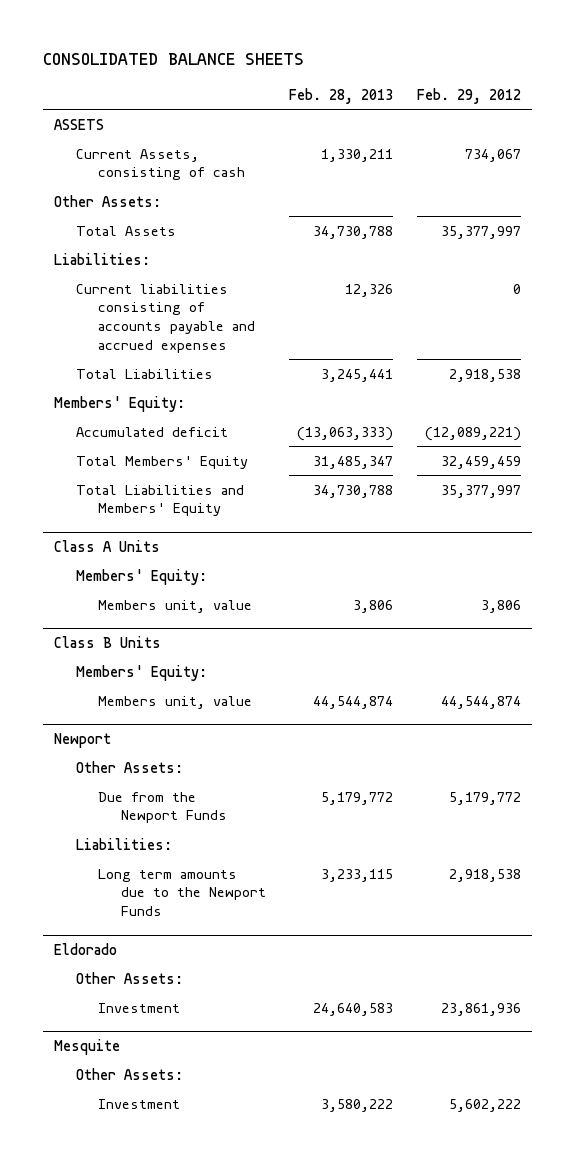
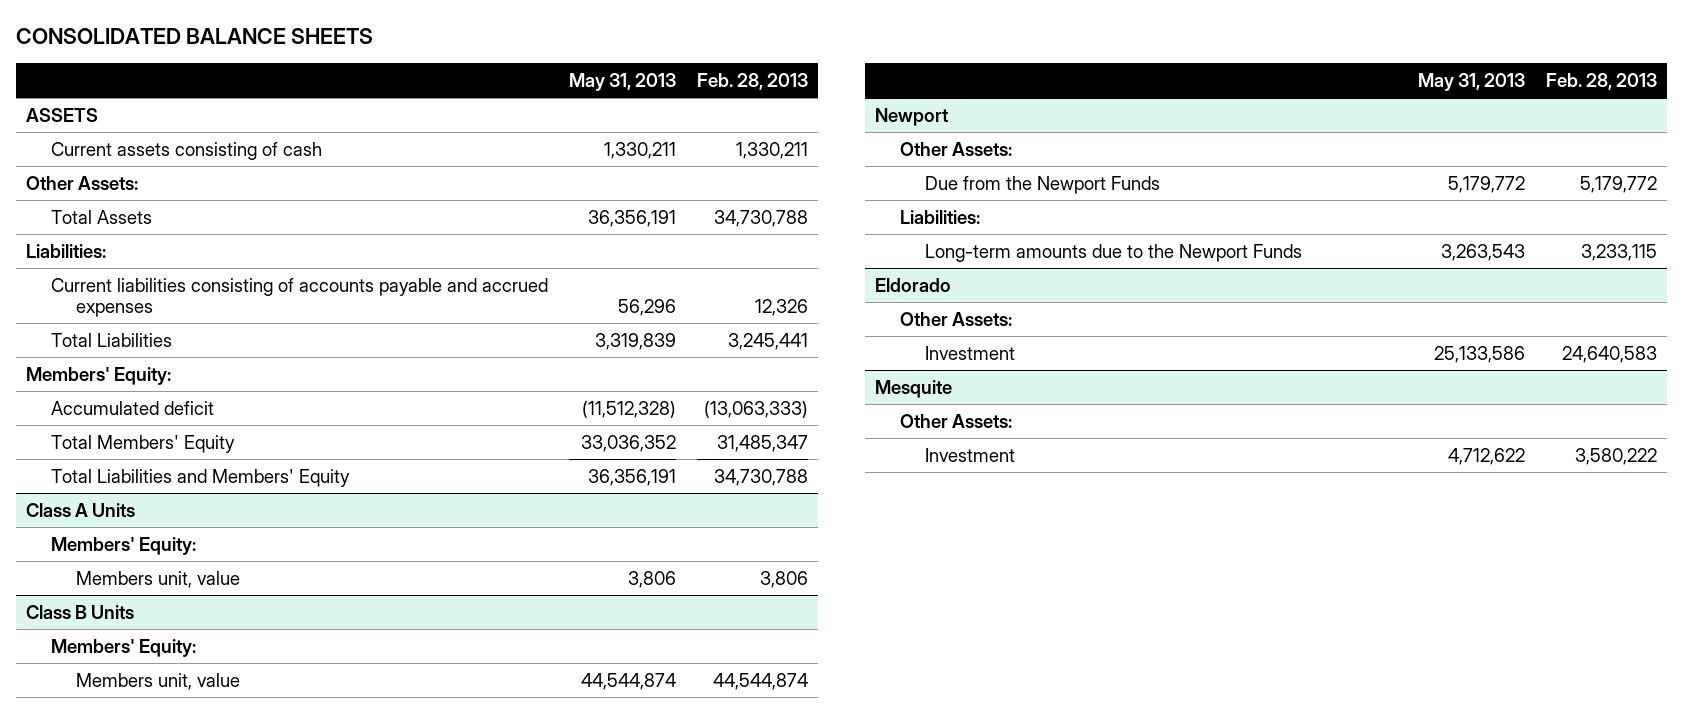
[416,87,521,104] Feb. 29, 2012 -> none
none -> [568,72,676,91] May 31, 2013
[76,148,246,181] Current Assets, consisting of cash -> [51,141,323,160] Current assets consisting of cash
[98,868,266,917] Long term amounts due to the Newport Funds -> [925,243,1303,262] Long-term amounts due to the Newport Funds

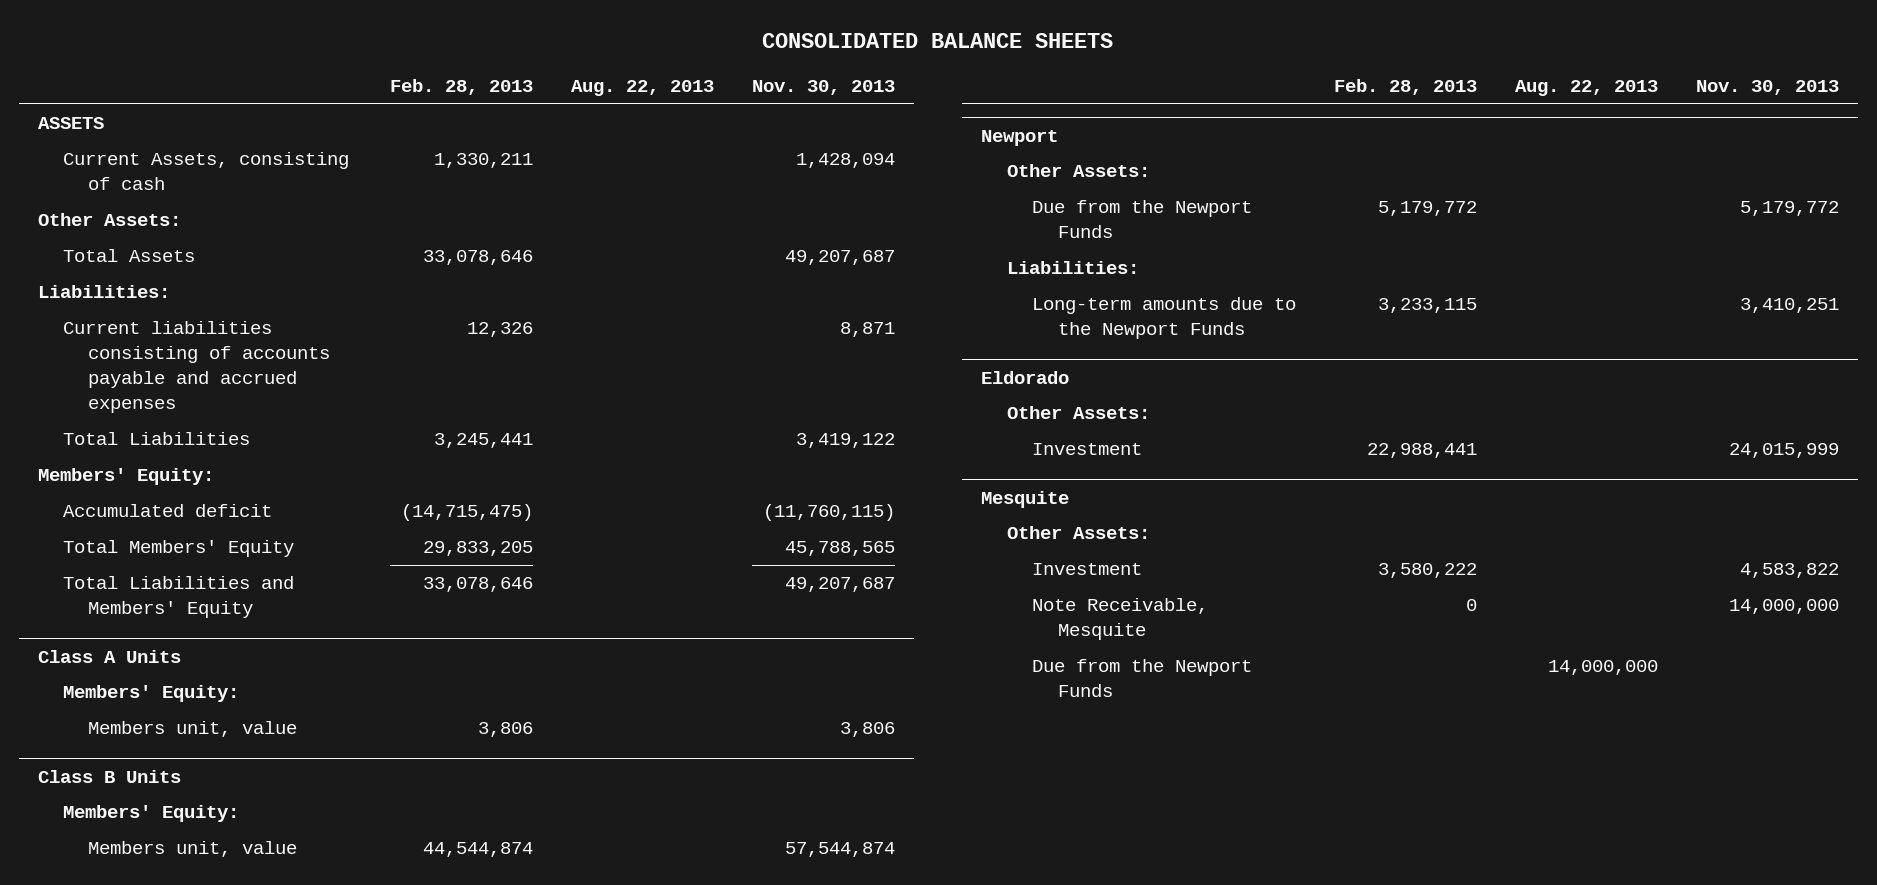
[568,72,676,91] May 31, 2013 -> none
none -> [571,79,715,96] Aug. 22, 2013
none -> [752,79,896,95] Nov. 30, 2013
[51,141,323,160] Current assets consisting of cash -> [62,152,349,191] Current Assets, consisting of cash
[713,209,808,227] 34,730,788 -> [423,250,534,266] 33,078,646
[703,400,808,418] (13,063,333) -> [401,504,534,522] (14,715,475)
[716,434,808,452] 31,485,347 -> [423,541,534,557] 29,833,205
[713,468,808,486] 34,730,788 -> [423,577,534,593] 33,078,646
[1561,345,1657,363] 24,640,583 -> [1367,443,1478,459] 22,988,441
none -> [1032,598,1209,641] Note Receivable, Mesquite
none -> [1032,659,1253,698] Due from the Newport Funds

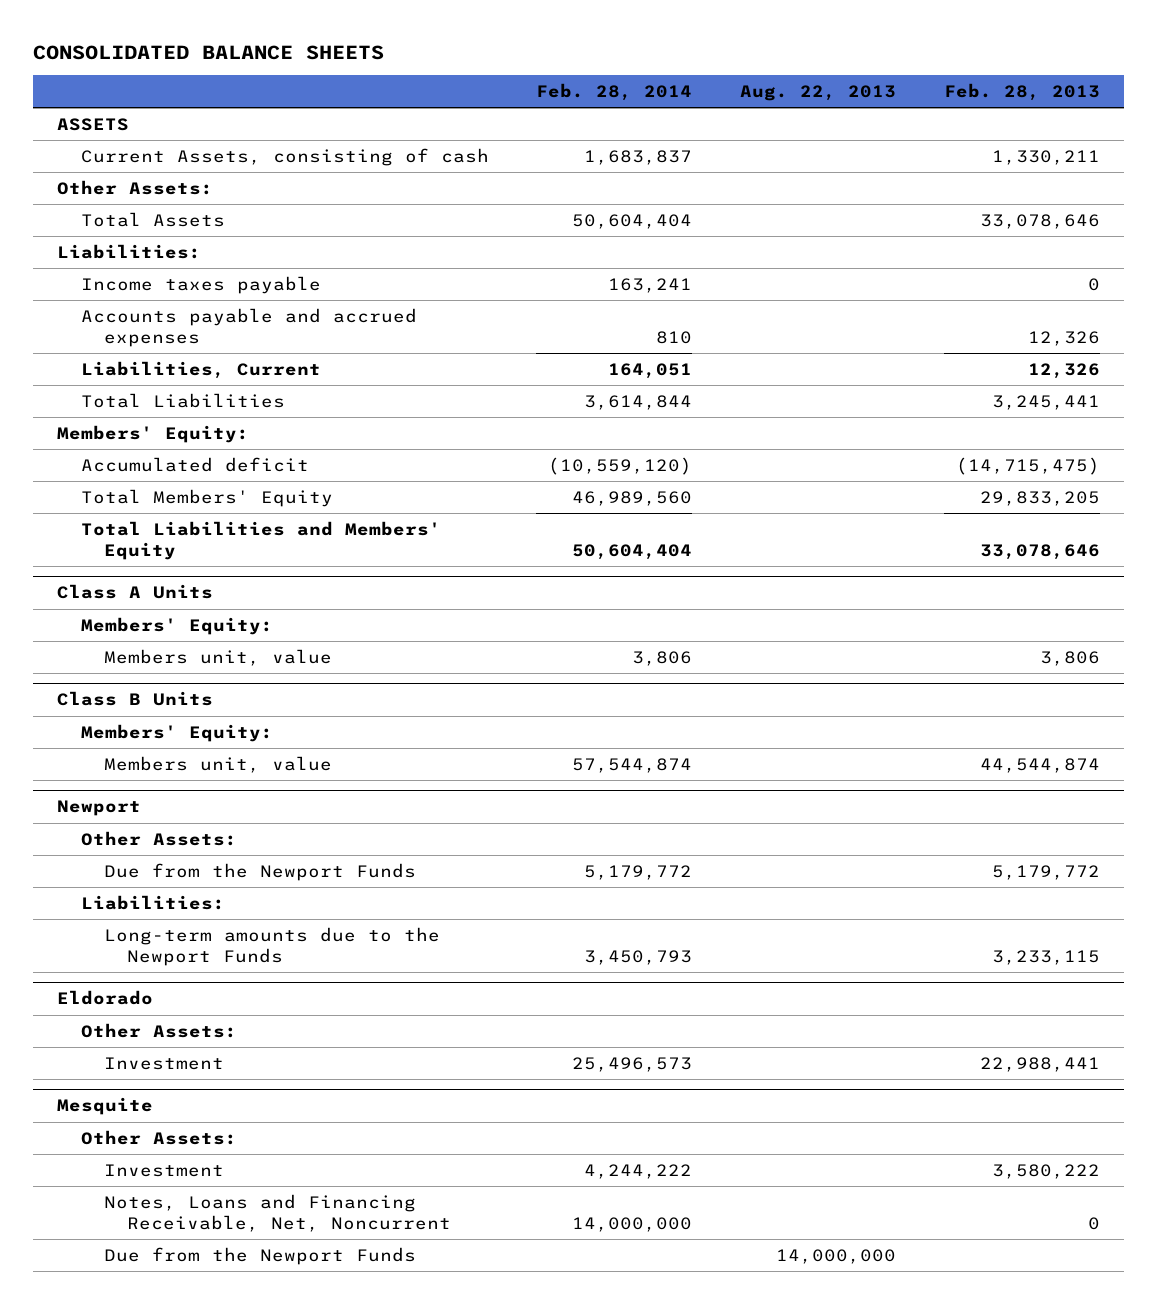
[752,79,896,95] Nov. 30, 2013 -> none
none -> [536,83,693,102] Feb. 28, 2014
none -> [80,275,321,294] Income taxes payable
[62,321,331,413] Current liabilities consisting of accounts payable and accrued expenses -> [80,307,417,347] Accounts payable and accrued expenses
none -> [80,360,321,379] Liabilities, Current
[1032,598,1209,641] Note Receivable, Mesquite -> [103,1193,452,1232] Notes, Loans and Financing Receivable, Net, Noncurrent

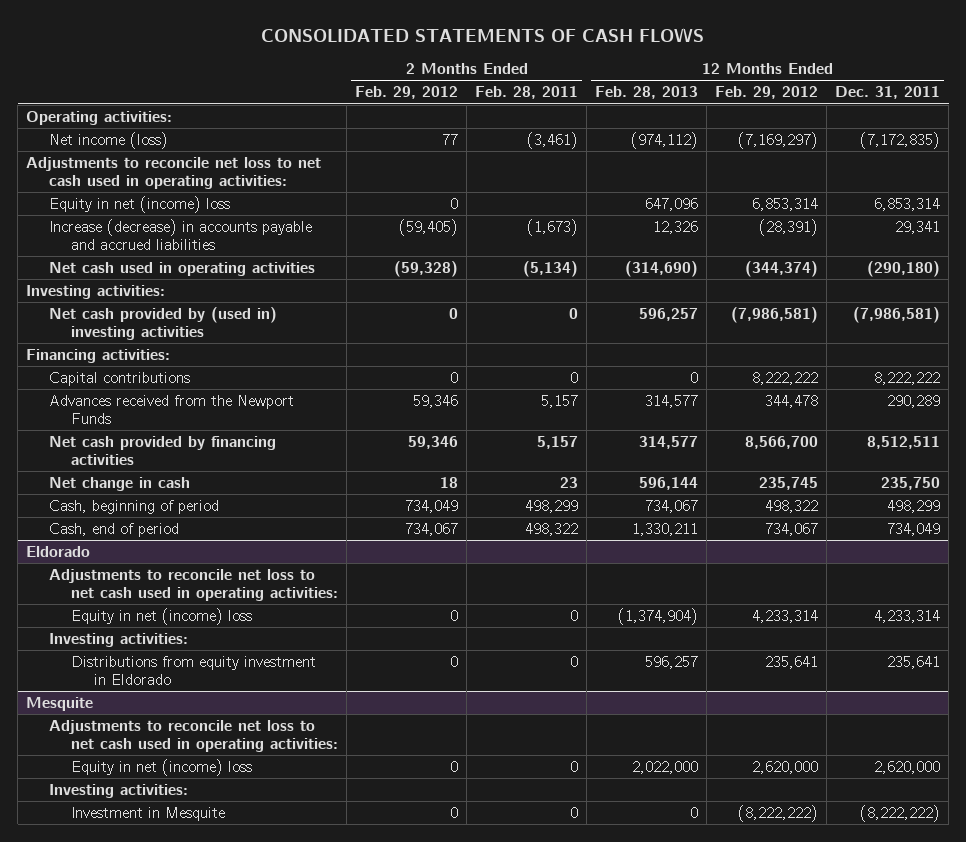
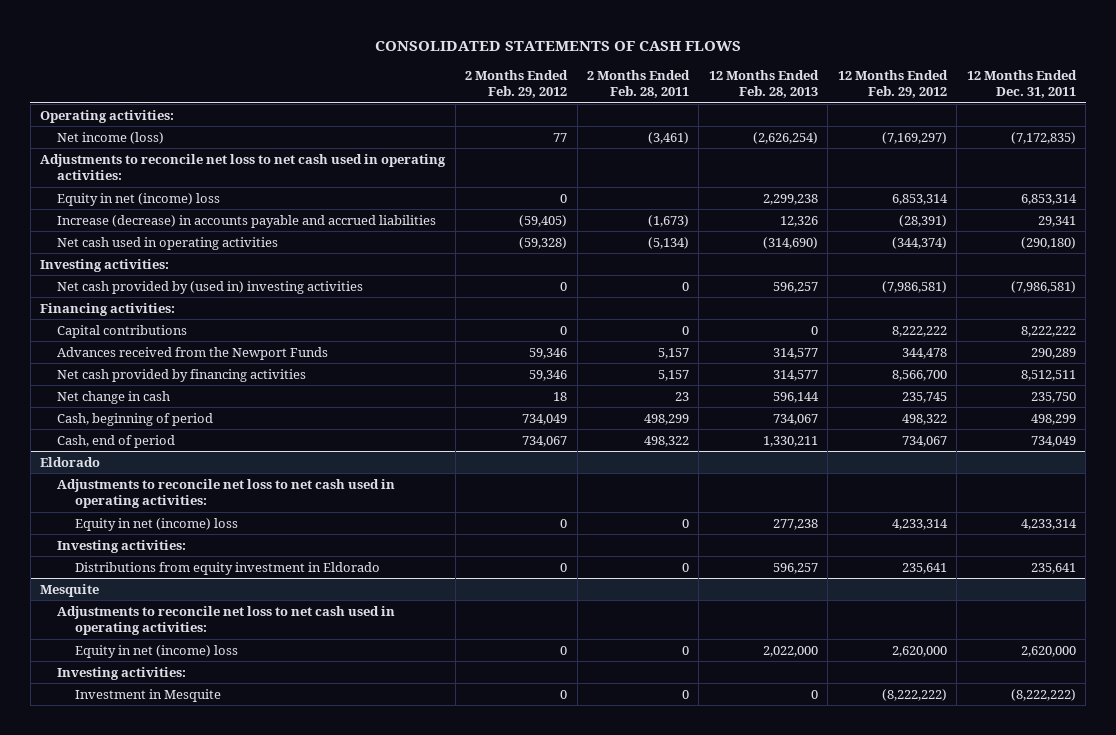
[631,131,699,149] (974,112) -> [752,131,818,144] (2,626,254)
[645,197,699,211] 647,096 -> [762,193,818,205] 2,299,238
[618,607,699,625] (1,374,904) -> [772,518,818,530] 277,238

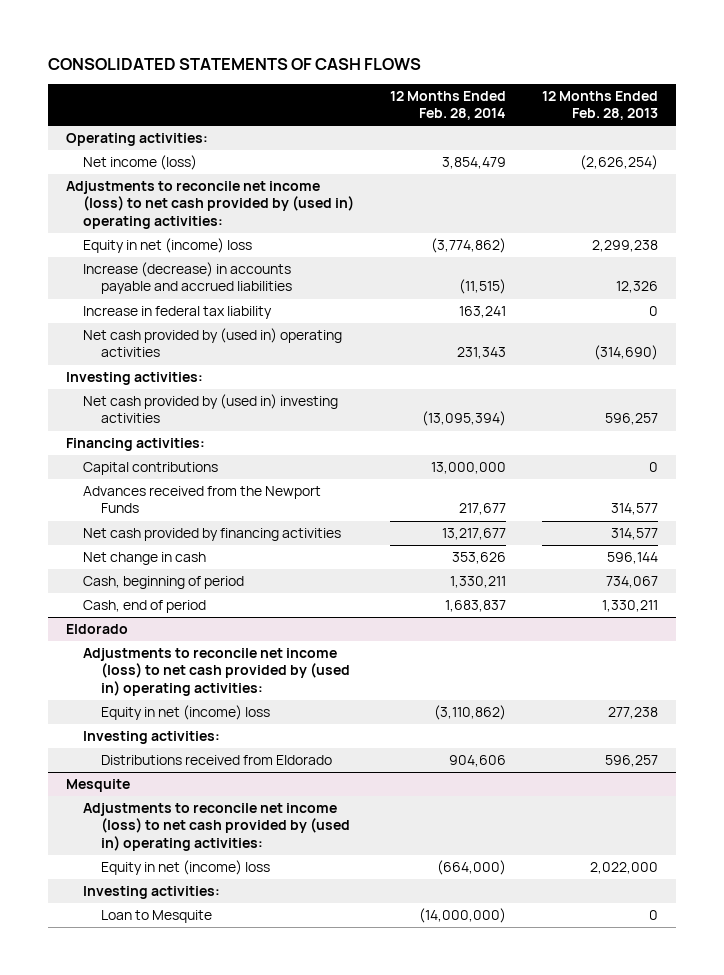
[465,69,569,99] 2 Months Ended Feb. 29, 2012 -> none
[586,69,690,99] 2 Months Ended Feb. 28, 2011 -> none
[837,69,948,99] 12 Months Ended Feb. 29, 2012 -> none
[966,69,1077,99] 12 Months Ended Dec. 31, 2011 -> none
none -> [390,91,507,121] 12 Months Ended Feb. 28, 2014
[40,153,447,181] Adjustments to reconcile net loss to net cash used in operating activities: -> [65,181,355,229] Adjustments to reconcile net income (loss) to net cash provided by (used in) operating activities:
none -> [83,306,273,320] Increase in federal tax liability
[57,236,279,250] Net cash used in operating activities -> [83,328,343,358] Net cash provided by (used in) operating activities
[57,478,396,509] Adjustments to reconcile net loss to net cash used in operating activities: -> [83,648,351,696] Adjustments to reconcile net income (loss) to net cash provided by (used in) operating activities:
[74,561,380,575] Distributions from equity investment in Eldorado -> [101,755,333,766] Distributions received from Eldorado
[57,605,396,636] Adjustments to reconcile net loss to net cash used in operating activities: -> [83,803,351,851] Adjustments to reconcile net income (loss) to net cash provided by (used in) operating activities:
[74,688,221,702] Investment in Mesquite -> none
none -> [101,910,213,924] Loan to Mesquite

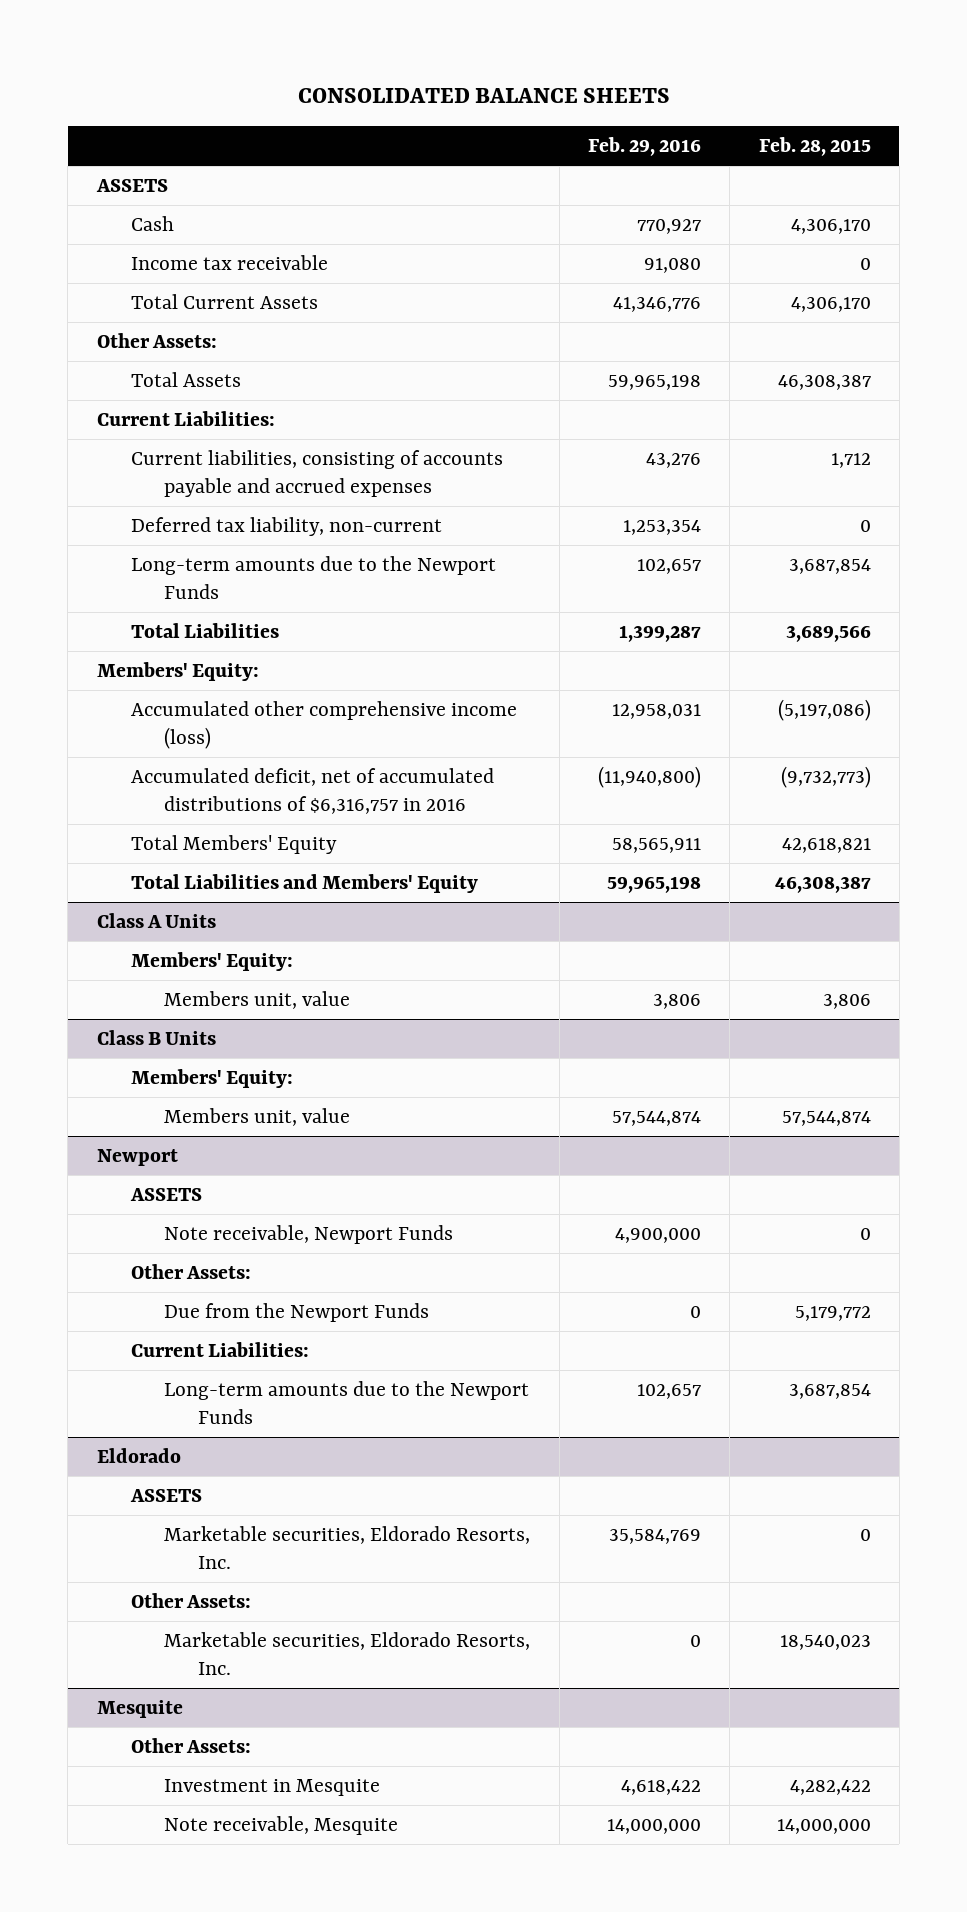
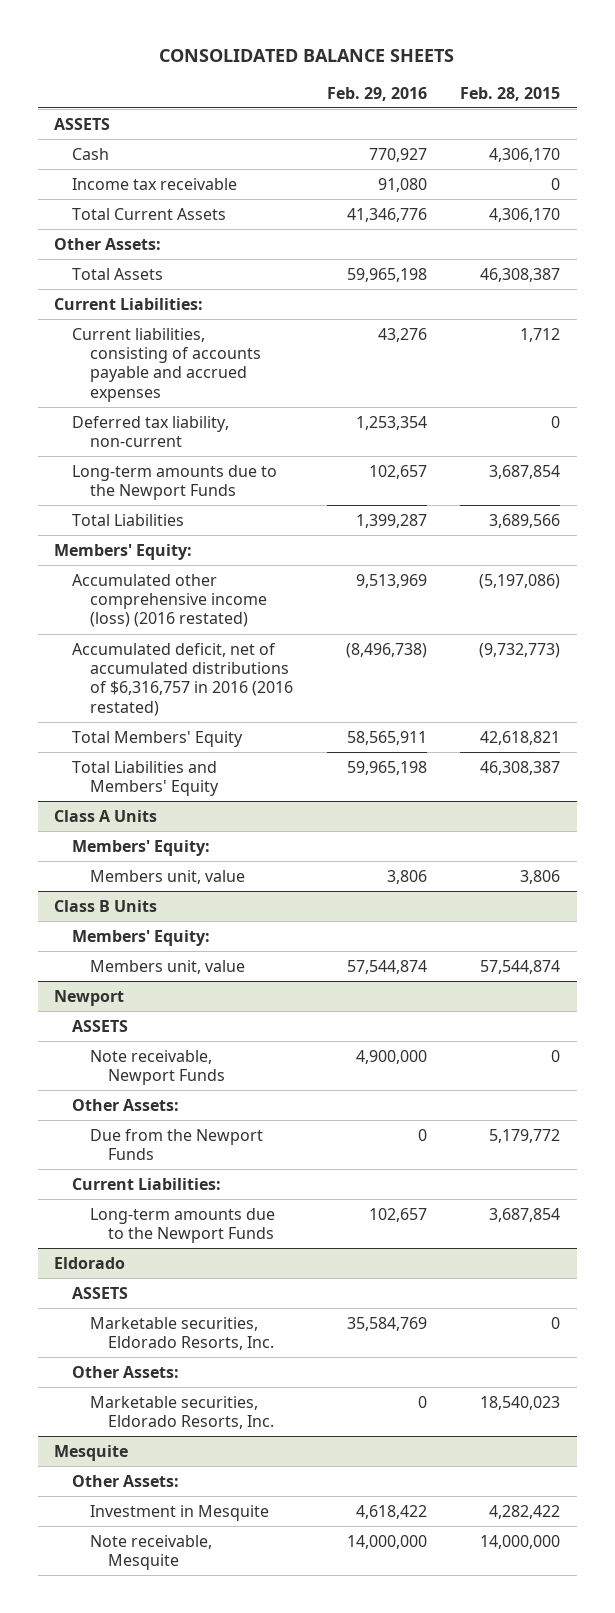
[130,701,517,750] Accumulated other comprehensive income (loss) -> [72,573,268,628] Accumulated other comprehensive income (loss) (2016 restated)
[611,704,701,720] 12,958,031 -> [355,573,427,588] 9,513,969
[130,768,494,815] Accumulated deficit, net of accumulated distributions of $6,316,757 in 2016 -> [72,642,294,716] Accumulated deficit, net of accumulated distributions of $6,316,757 in 2016 (2016 restated)
[597,766,701,789] (11,940,800) -> [345,642,427,658] (8,496,738)

